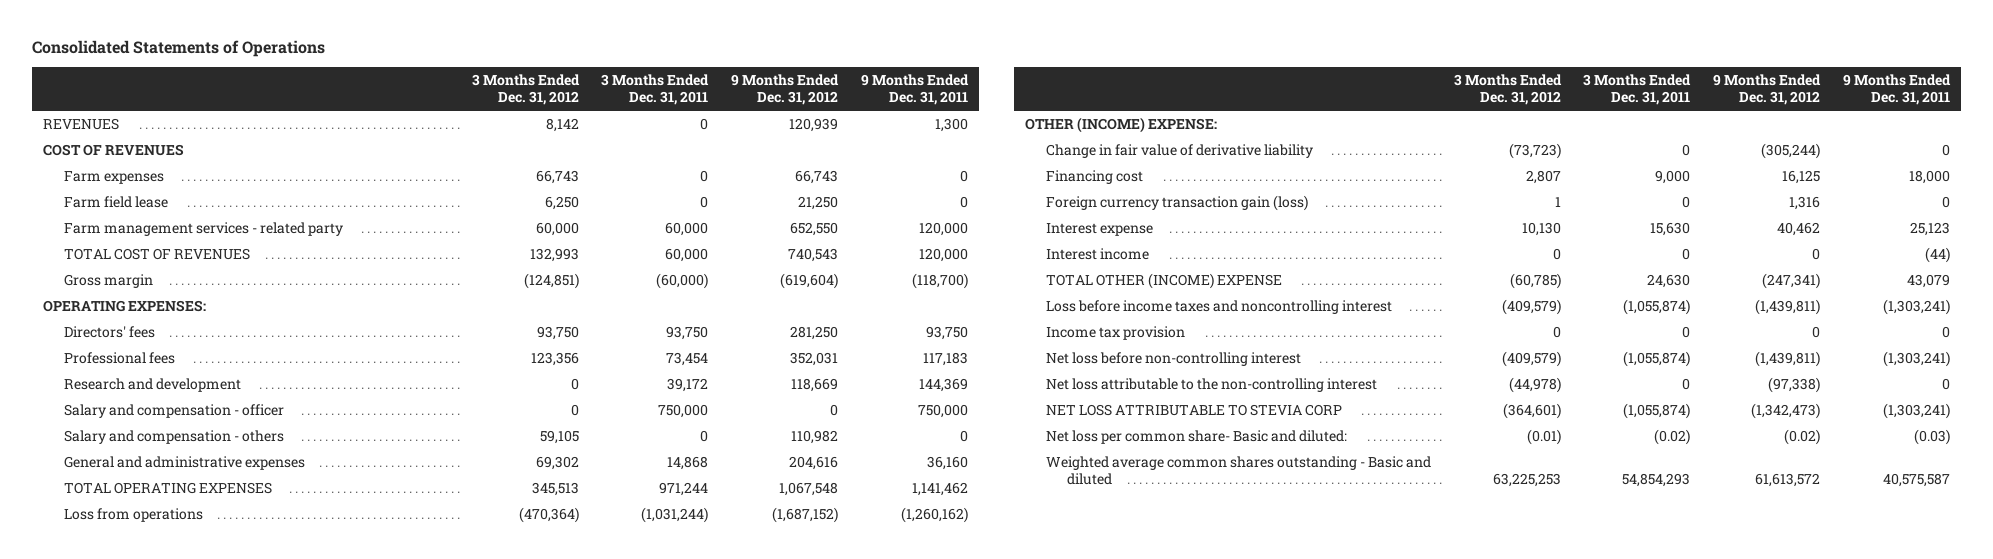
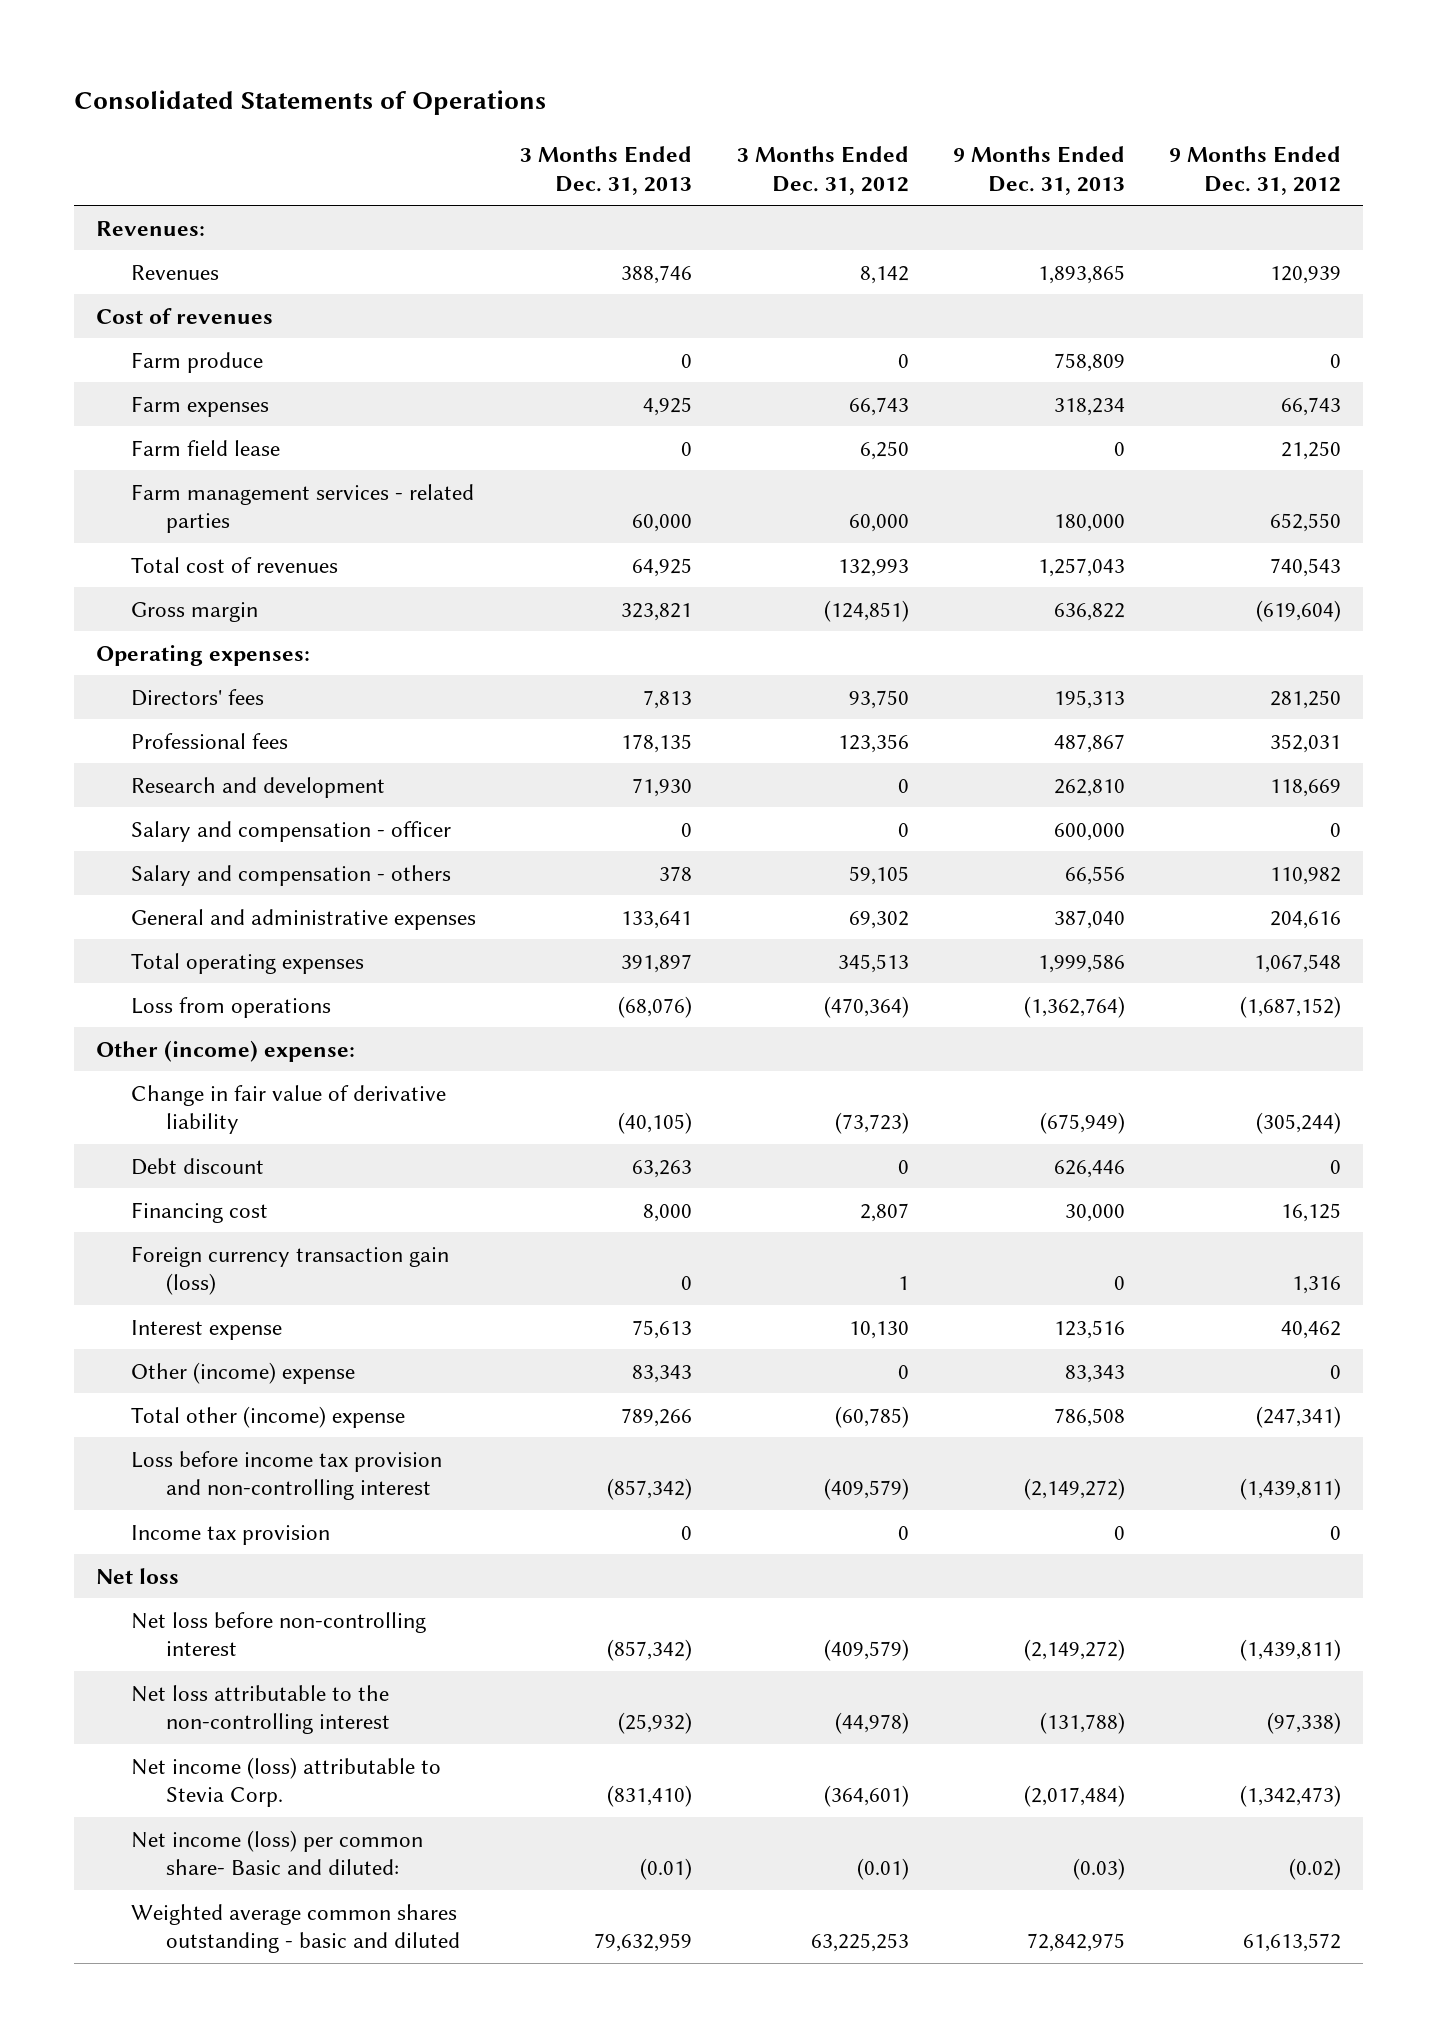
[601,74,710,106] 3 Months Ended Dec. 31, 2011 -> none
[860,74,969,106] 9 Months Ended Dec. 31, 2011 -> none
none -> [520,145,693,195] 3 Months Ended Dec. 31, 2013
none -> [952,145,1125,195] 9 Months Ended Dec. 31, 2013
none -> [95,220,205,236] Revenues:
[43,118,120,131] REVENUES -> [131,264,220,280] Revenues
[43,144,185,157] COST OF REVENUES -> [95,307,273,324] Cost of revenues
none -> [131,351,264,373] Farm produce
[63,222,343,237] Farm management services - related party -> [131,483,475,534] Farm management services - related parties
[63,248,250,261] TOTAL COST OF REVENUES -> [131,556,339,573] Total cost of revenues
[43,300,207,313] OPERATING EXPENSES: -> [95,644,310,666] Operating expenses:
[63,482,272,495] TOTAL OPERATING EXPENSES -> [131,952,365,974] Total operating expenses
[1025,117,1218,134] OTHER (INCOME) EXPENSE: -> [95,1039,355,1062] Other (income) expense:
none -> [131,1157,265,1175] Debt discount
[1045,248,1149,261] Interest income -> none
[1045,273,1282,290] TOTAL OTHER (INCOME) EXPENSE -> [131,1361,356,1384] Other (income) expense
[1509,273,1561,290] (60,785) -> [897,1364,909,1379] 0
[1762,273,1821,290] (247,341) -> [1330,1364,1342,1379] 0
none -> [131,1405,406,1428] Total other (income) expense
[1045,300,1392,315] Loss before income taxes and noncontrolling interest -> [131,1450,443,1501] Loss before income tax provision and non-controlling interest
none -> [95,1567,179,1584] Net loss
[1045,404,1342,417] NET LOSS ATTRIBUTABLE TO STEVIA CORP -> [131,1756,442,1808] Net income (loss) attributable to Stevia Corp.
[1045,430,1347,445] Net loss per common share- Basic and diluted: -> [131,1829,424,1876] Net income (loss) per common share- Basic and diluted:
[1045,456,1431,486] Weighted average common shares outstanding - Basic and diluted -> [131,1903,461,1954] Weighted average common shares outstanding - basic and diluted

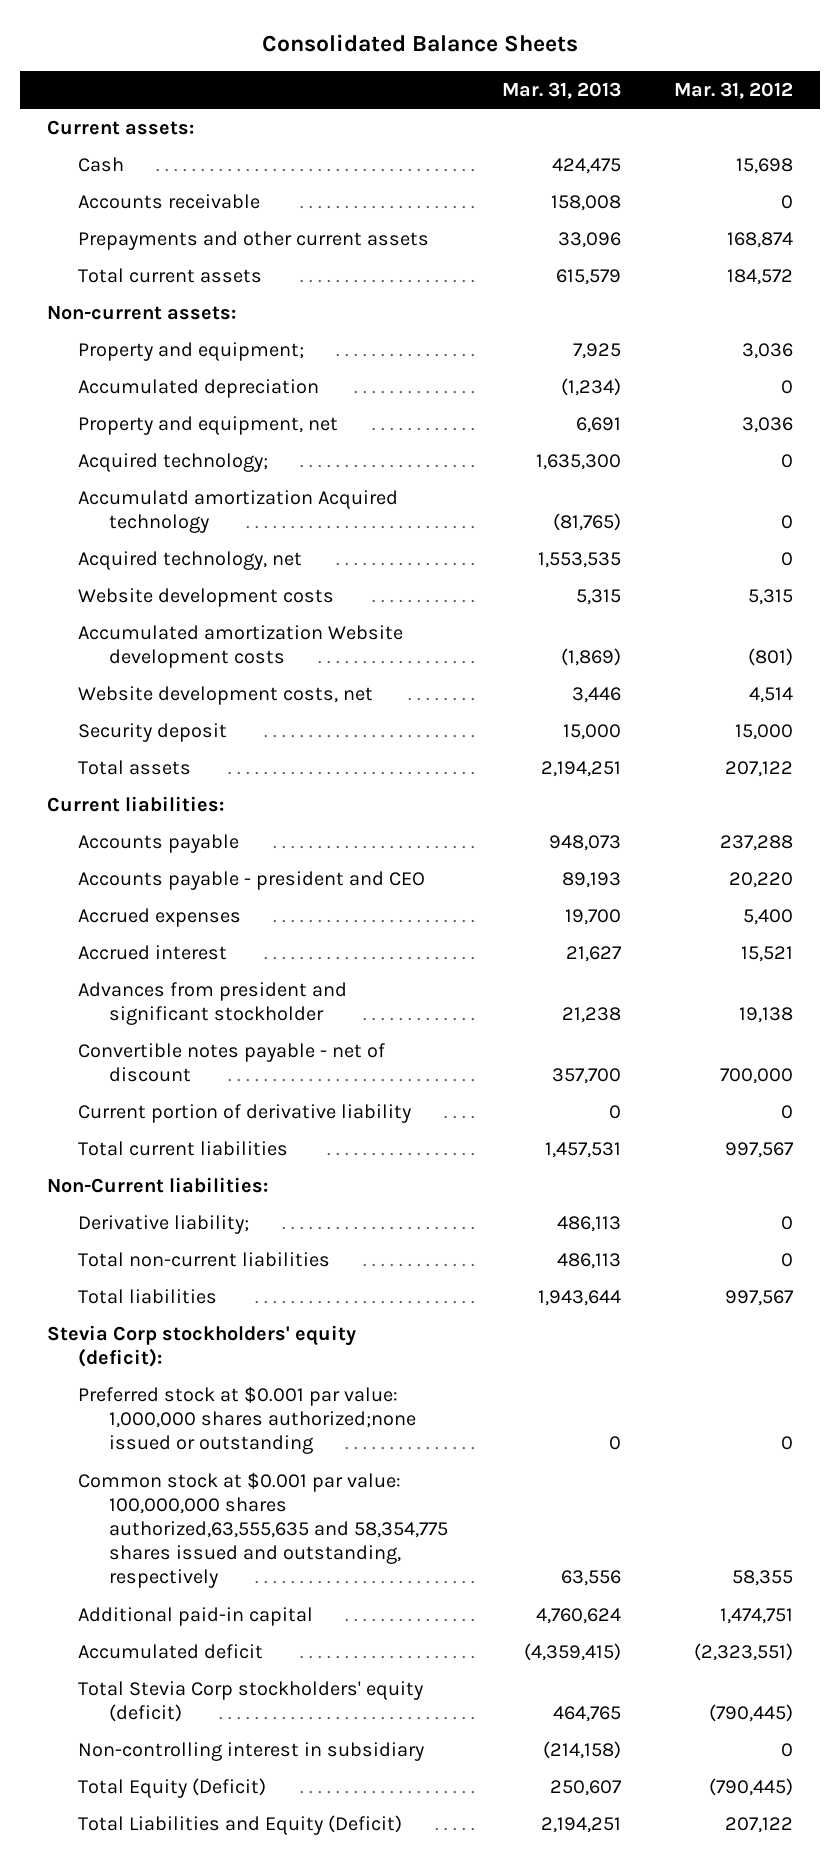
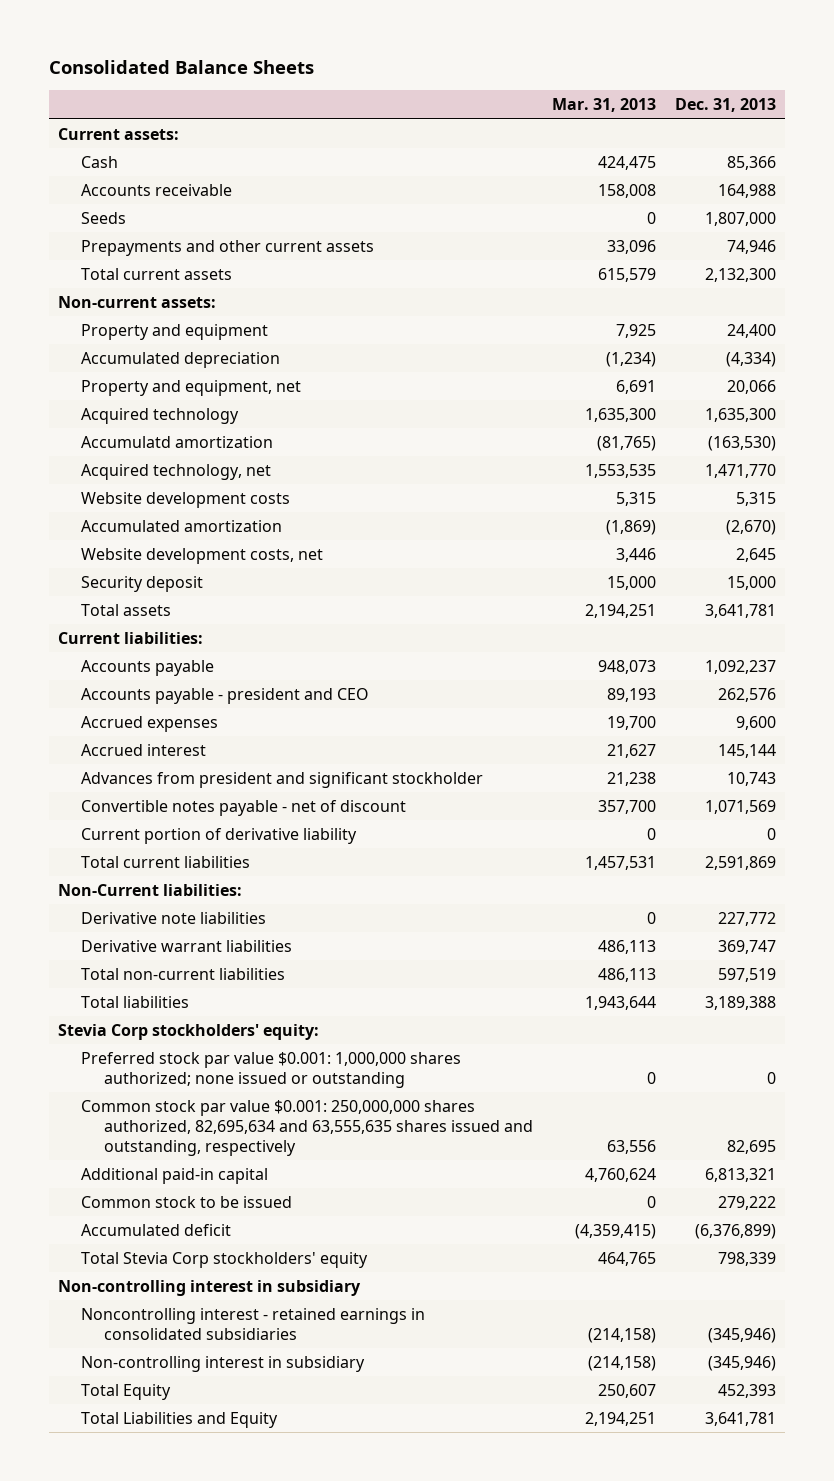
[673,81,793,99] Mar. 31, 2012 -> none
none -> [674,98,776,113] Dec. 31, 2013
none -> [81,212,127,225] Seeds
[78,341,305,361] Property and equipment; -> [81,324,269,341] Property and equipment
[78,452,269,472] Acquired technology; -> [81,408,240,425] Acquired technology
[78,489,399,534] Accumulatd amortization Acquired technology -> [81,436,274,449] Accumulatd amortization
[78,624,404,669] Accumulated amortization Website development costs -> [81,520,283,533] Accumulated amortization
[78,1214,250,1234] Derivative liability; -> [81,912,267,925] Derivative note liabilities
[556,1215,621,1232] 486,113 -> [646,912,656,925] 0
none -> [81,940,293,953] Derivative warrant liabilities
[46,1324,356,1368] Stevia Corp stockholders' equity (deficit): -> [58,1024,320,1041] Stevia Corp stockholders' equity:
[78,1385,417,1455] Preferred stock at $0.001 par value: 1,000,000 shares authorized;none issued or outstanding -> [81,1052,462,1088] Preferred stock par value $0.001: 1,000,000 shares authorized; none issued or outstanding
[78,1471,449,1589] Common stock at $0.001 par value: 100,000,000 shares authorized,63,555,635 and 58,354,775 shares issued and outstanding, respectively -> [81,1100,533,1156] Common stock par value $0.001: 250,000,000 shares authorized, 82,695,634 and 63,555,635 shares issued and outstanding, respectively
none -> [81,1196,293,1209] Common stock to be issued
[78,1680,424,1723] Total Stevia Corp stockholders' equity (deficit) -> [81,1252,369,1269] Total Stevia Corp stockholders' equity
none -> [58,1280,362,1297] Non-controlling interest in subsidiary
none -> [81,1308,426,1340] Noncontrolling interest - retained earnings in consolidated subsidiaries
[78,1777,267,1798] Total Equity (Deficit) -> [81,1384,172,1401] Total Equity
[78,1814,403,1835] Total Liabilities and Equity (Deficit) -> [81,1412,279,1429] Total Liabilities and Equity

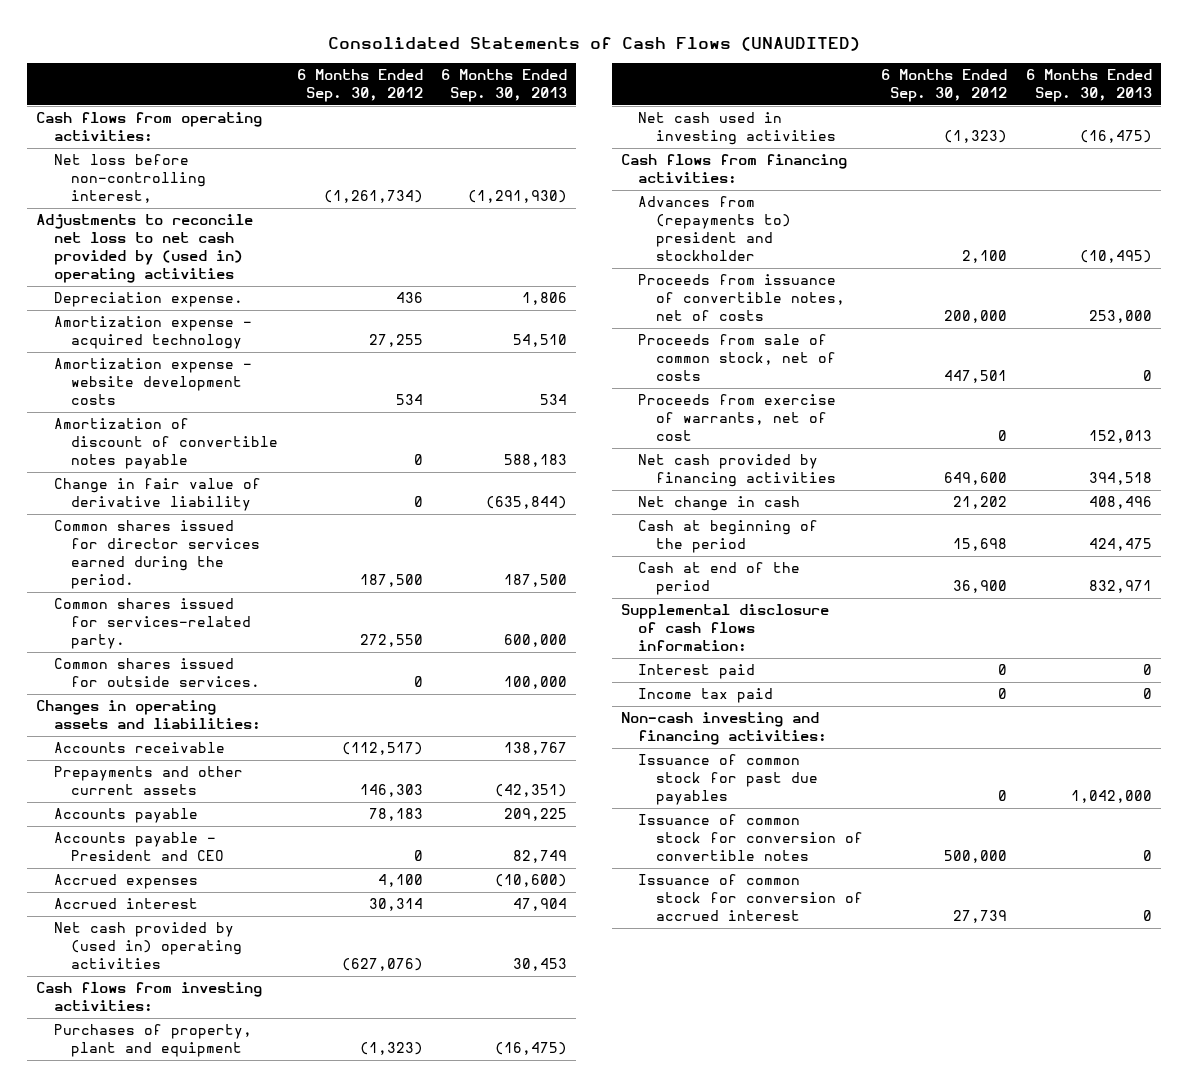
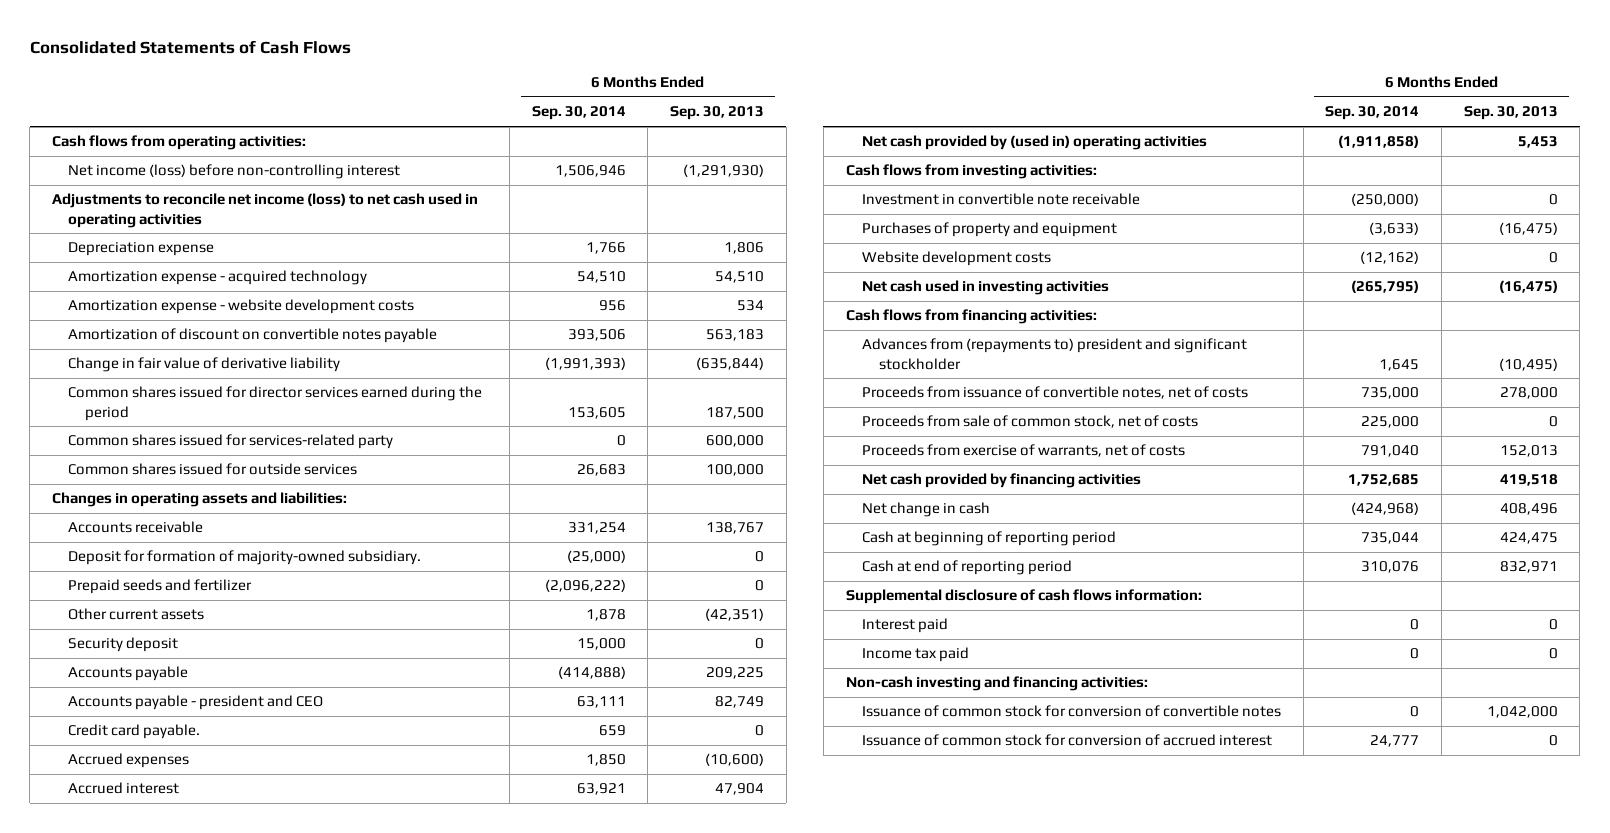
[328,36,861,51] Consolidated Statements of Cash Flows (UNAUDITED) -> [29,39,351,54] Consolidated Statements of Cash Flows
[296,69,423,103] 6 Months Ended Sep. 30, 2012 -> none
none -> [531,106,626,121] Sep. 30, 2014
[53,154,206,204] Net loss before non-controlling interest, -> [68,164,401,180] Net income (loss) before non-controlling interest
[36,214,254,284] Adjustments to reconcile net loss to net cash provided by (used in) operating activities -> [51,193,478,228] Adjustments to reconcile net income (loss) to net cash used in operating activities
[53,292,243,308] Depreciation expense. -> [68,242,215,257] Depreciation expense
[53,418,278,470] Amortization of discount of convertible notes payable -> [68,328,438,344] Amortization of discount on convertible notes payable
[504,454,568,468] 588,183 -> [706,329,765,342] 563,183
[53,520,260,590] Common shares issued for director services earned during the period. -> [68,386,483,421] Common shares issued for director services earned during the period
[53,598,251,650] Common shares issued for services-related party. -> [68,434,394,450] Common shares issued for services-related party
[53,658,260,688] Common shares issued for outside services. -> [68,463,358,476] Common shares issued for outside services
none -> [68,550,422,566] Deposit for formation of majority-owned subsidiary.
none -> [68,579,253,595] Prepaid seeds and fertilizer
[53,766,243,796] Prepayments and other current assets -> [68,608,205,621] Other current assets
none -> [68,637,179,653] Security deposit
[53,832,224,862] Accounts payable - President and CEO -> [68,695,324,711] Accounts payable - president and CEO
none -> [68,724,201,740] Credit card payable.
[513,958,568,972] 30,453 -> [1517,136,1558,149] 5,453
none -> [862,193,1141,206] Investment in convertible note receivable
[53,1024,252,1058] Purchases of property, plant and equipment -> [862,222,1118,238] Purchases of property and equipment
none -> [862,251,1052,267] Website development costs
[638,196,791,262] Advances from (repayments to) president and stockholder -> [862,338,1248,370] Advances from (repayments to) president and significant stockholder
[1089,310,1153,324] 253,000 -> [1499,387,1558,400] 278,000
[638,394,837,442] Proceeds from exercise of warrants, net of cost -> [862,444,1186,458] Proceeds from exercise of warrants, net of costs
[1089,472,1153,486] 394,518 -> [1499,474,1558,487] 419,518
[638,520,819,554] Cash at beginning of the period -> [862,531,1117,547] Cash at beginning of reporting period
[638,562,801,596] Cash at end of the period -> [862,560,1073,576] Cash at end of reporting period
[638,754,818,806] Issuance of common stock for past due payables -> none
[1143,850,1153,862] 0 -> [1486,706,1558,719] 1,042,000

